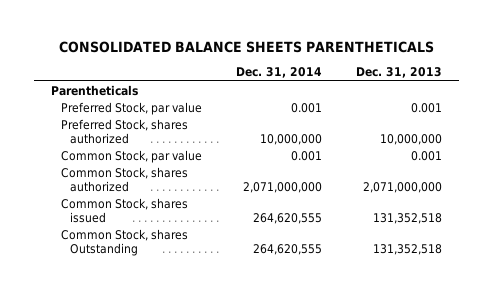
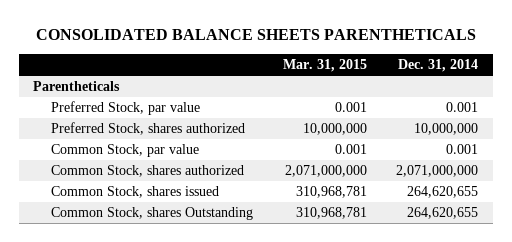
[356,67,443,79] Dec. 31, 2013 -> none
none -> [282,59,367,73] Mar. 31, 2015
[252,212,322,224] 264,620,555 -> [407,186,479,199] 264,620,655
[252,243,322,255] 264,620,555 -> [407,207,479,220] 264,620,655

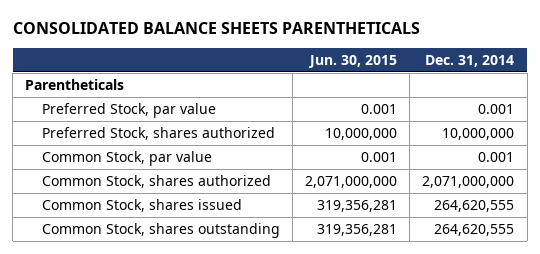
[282,59,367,73] Mar. 31, 2015 -> none
none -> [308,55,398,69] Jun. 30, 2015
[407,186,479,199] 264,620,655 -> [434,199,515,212] 264,620,555
[51,207,254,221] Common Stock, shares Outstanding -> [42,222,281,238] Common Stock, shares outstanding
[407,207,479,220] 264,620,655 -> [434,223,515,236] 264,620,555

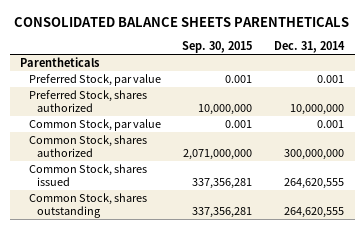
[308,55,398,69] Jun. 30, 2015 -> none
none -> [182,41,253,54] Sep. 30, 2015
[422,175,515,188] 2,071,000,000 -> [283,149,344,161] 300,000,000

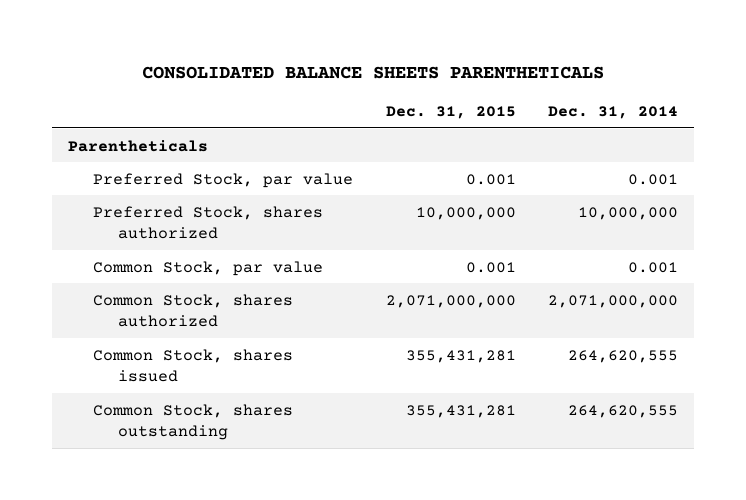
[182,41,253,54] Sep. 30, 2015 -> none
none -> [385,105,516,119] Dec. 31, 2015
[283,149,344,161] 300,000,000 -> [547,294,678,308] 2,071,000,000

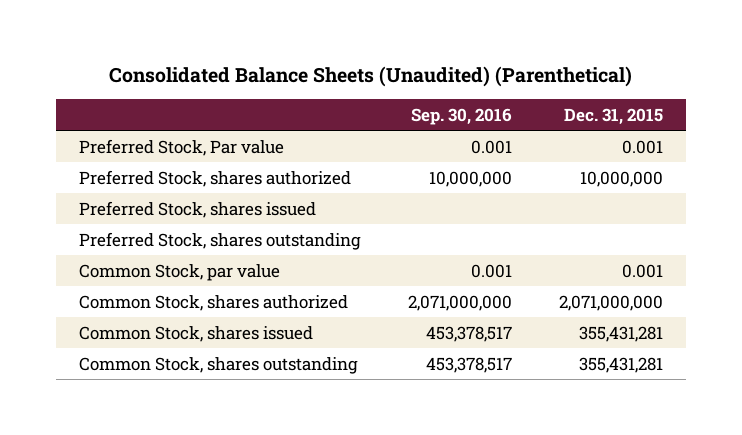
[142,65,605,79] CONSOLIDATED BALANCE SHEETS PARENTHETICALS -> [108,66,632,88] Consolidated Balance Sheets (Unaudited) (Parenthetical)
[547,105,678,119] Dec. 31, 2014 -> none
none -> [410,108,512,126] Sep. 30, 2016
[68,139,209,152] Parentheticals -> none
[93,172,354,188] Preferred Stock, par value -> [79,138,285,156] Preferred Stock, Par value
none -> [79,200,317,218] Preferred Stock, shares issued
none -> [79,231,362,250] Preferred Stock, shares outstanding

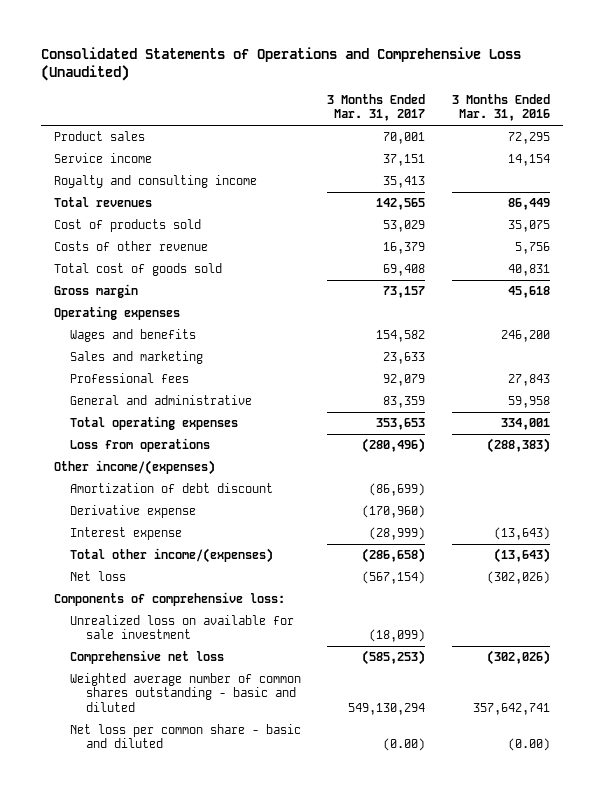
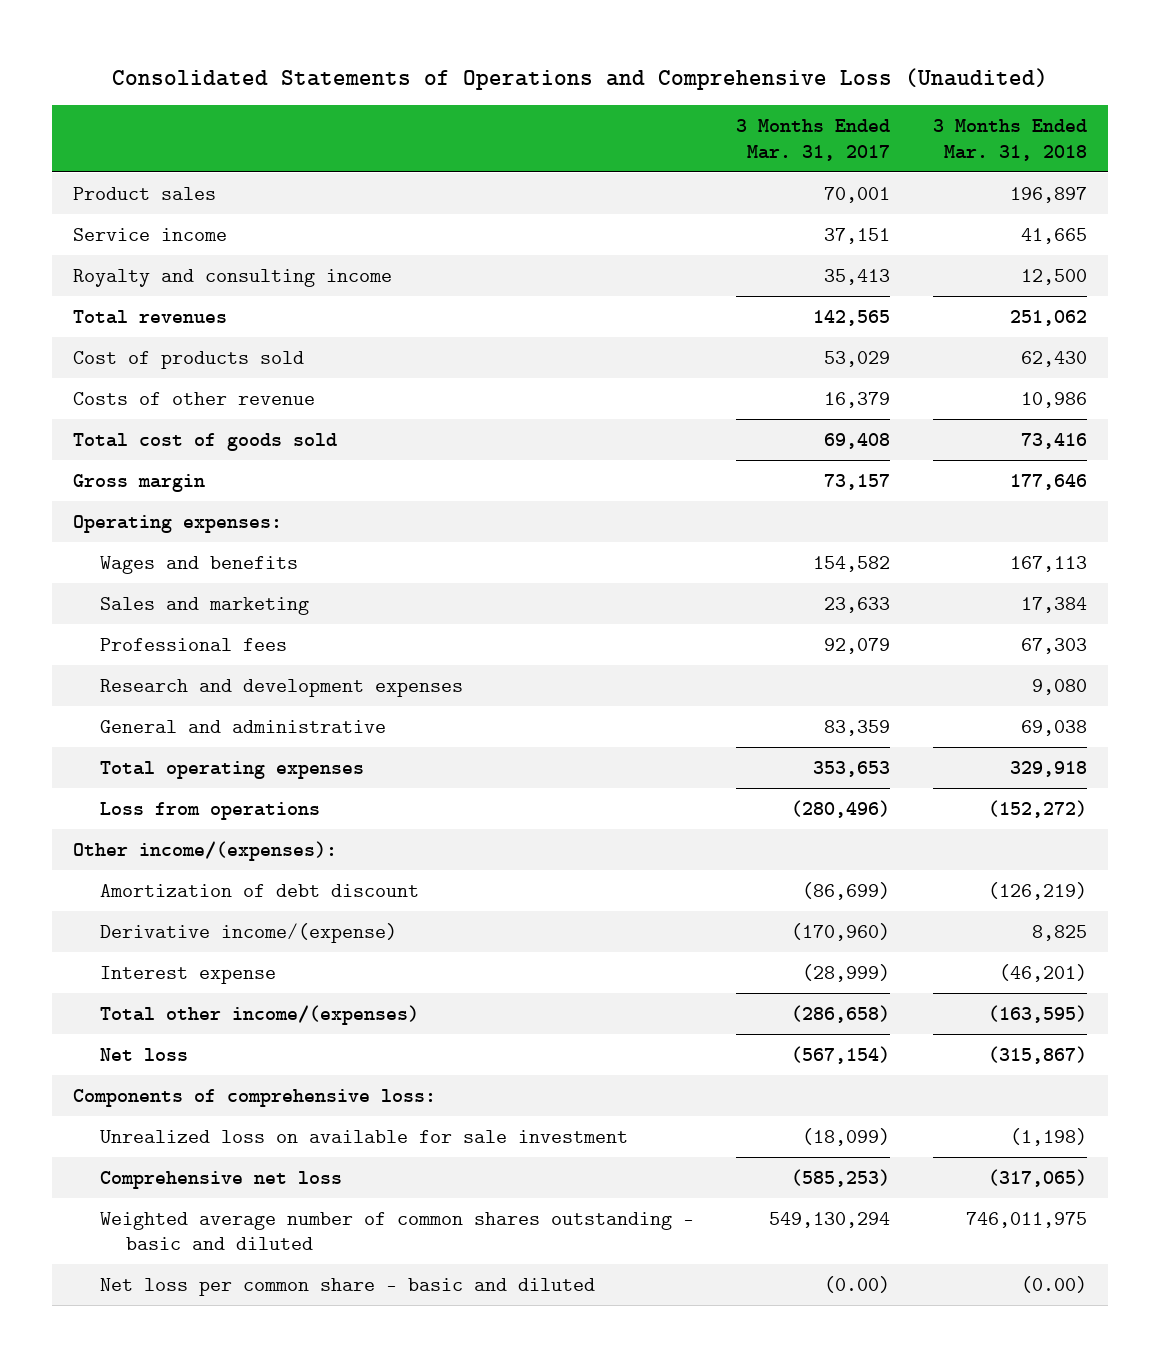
[451,93,550,122] 3 Months Ended Mar. 31, 2016 -> none
none -> [932,119,1087,161] 3 Months Ended Mar. 31, 2018
[53,306,180,321] Operating expenses -> [73,514,283,533] Operating expenses:
none -> [99,678,463,697] Research and development expenses
[53,460,215,476] Other income/(expenses) -> [73,840,338,861] Other income/(expenses):
[69,505,196,519] Derivative expense -> [99,922,397,943] Derivative income/(expense)

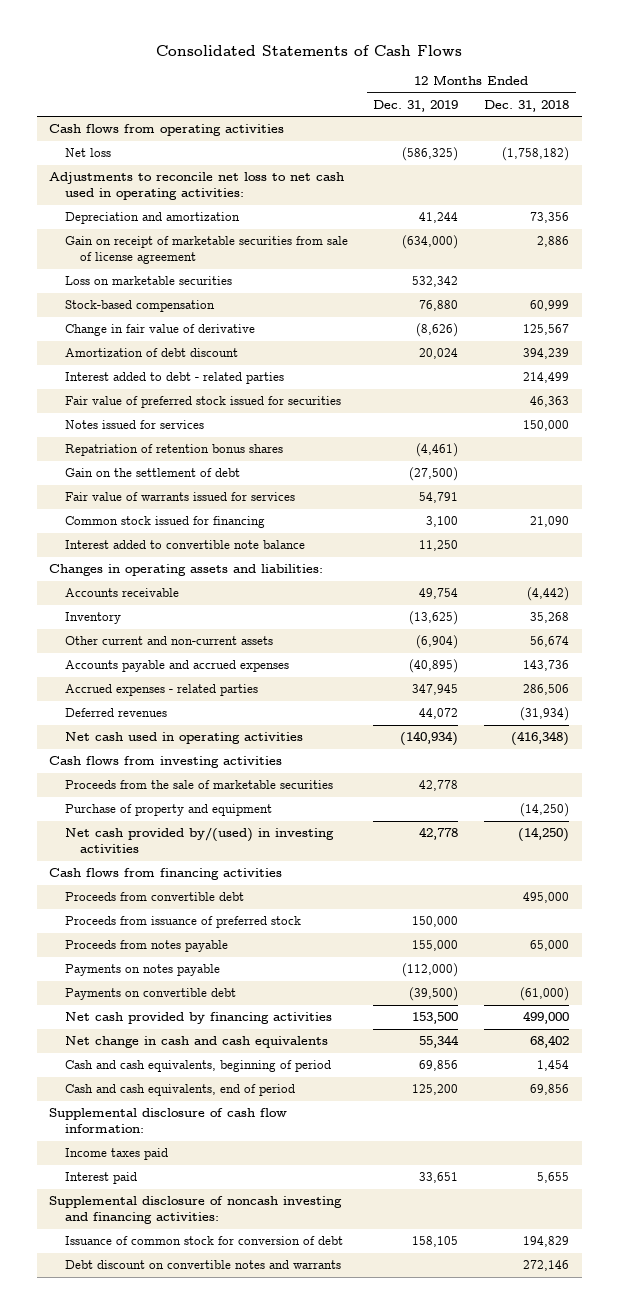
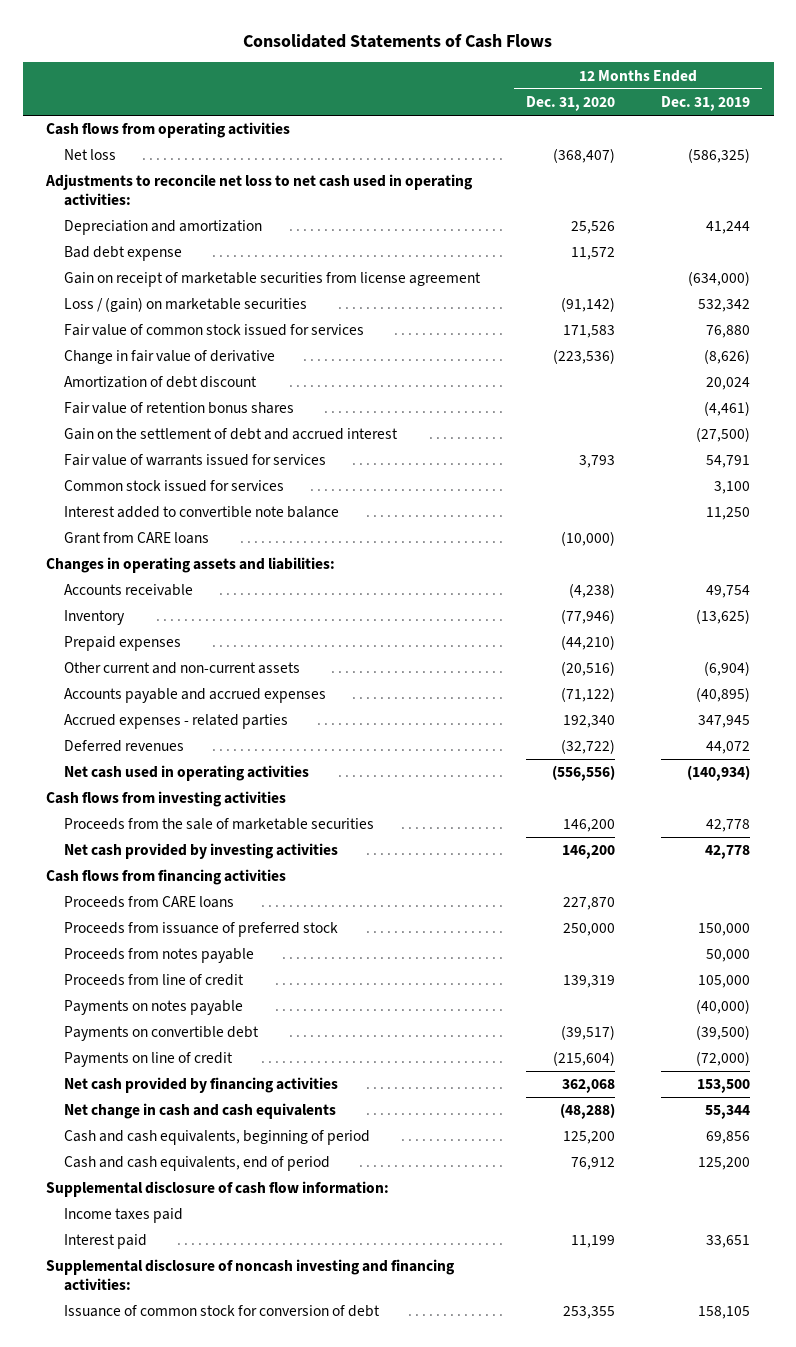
[484,99,570,112] Dec. 31, 2018 -> none
none -> [526,96,616,112] Dec. 31, 2020
none -> [63,246,182,262] Bad debt expense
[64,236,348,265] Gain on receipt of marketable securities from sale of license agreement -> [63,272,481,288] Gain on receipt of marketable securities from license agreement
[64,276,232,286] Loss on marketable securities -> [63,297,307,313] Loss / (gain) on marketable securities
[64,300,215,313] Stock-based compensation -> [63,324,364,337] Fair value of common stock issued for services
[64,372,284,385] Interest added to debt - related parties -> none
[64,396,341,409] Fair value of preferred stock issued for securities -> none
[64,420,204,430] Notes issued for services -> none
[64,444,283,457] Repatriation of retention bonus shares -> [63,402,294,415] Fair value of retention bonus shares
[64,468,240,478] Gain on the settlement of debt -> [63,428,398,441] Gain on the settlement of debt and accrued interest
[64,516,265,529] Common stock issued for financing -> [63,480,284,493] Common stock issued for services
none -> [63,532,209,545] Grant from CARE loans
none -> [63,636,181,652] Prepaid expenses
[64,804,272,817] Purchase of property and equipment -> none
[64,827,334,854] Net cash provided by/(used) in investing activities -> [63,843,338,860] Net cash provided by investing activities
[64,892,244,902] Proceeds from convertible debt -> none
none -> [63,896,234,909] Proceeds from CARE loans
[412,940,459,952] 155,000 -> [706,949,751,963] 50,000
none -> [63,974,244,987] Proceeds from line of credit
[402,963,459,978] (112,000) -> [696,999,751,1015] (40,000)
none -> [63,1052,233,1068] Payments on line of credit
[64,1260,341,1270] Debt discount on convertible notes and warrants -> none

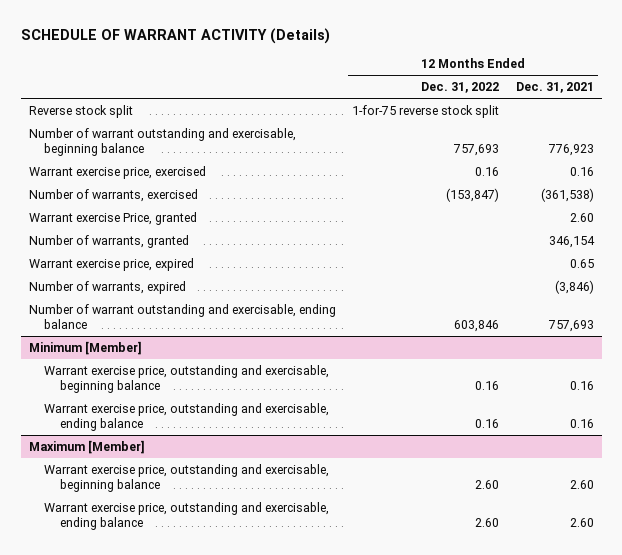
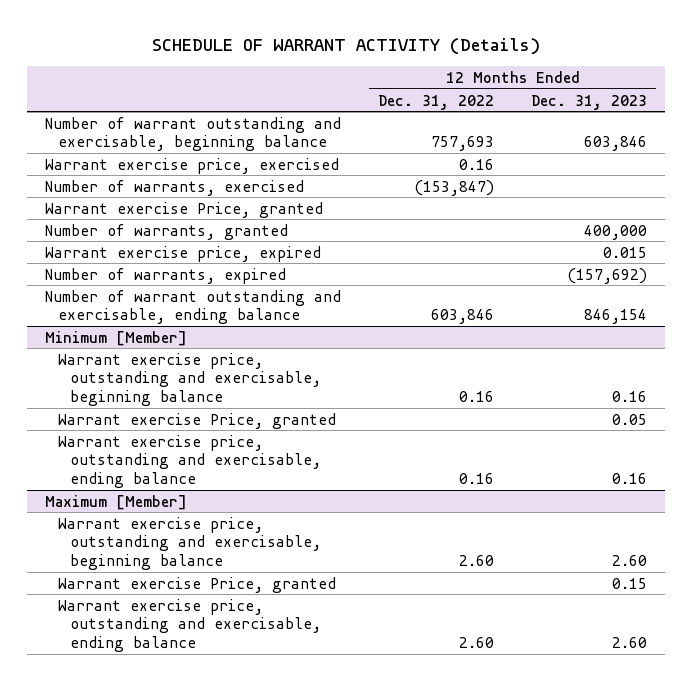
[515,82,594,94] Dec. 31, 2021 -> none
none -> [530,94,647,110] Dec. 31, 2023
[28,104,133,118] Reverse stock split -> none
none -> [57,412,336,429] Warrant exercise Price, granted
none -> [57,576,336,593] Warrant exercise Price, granted

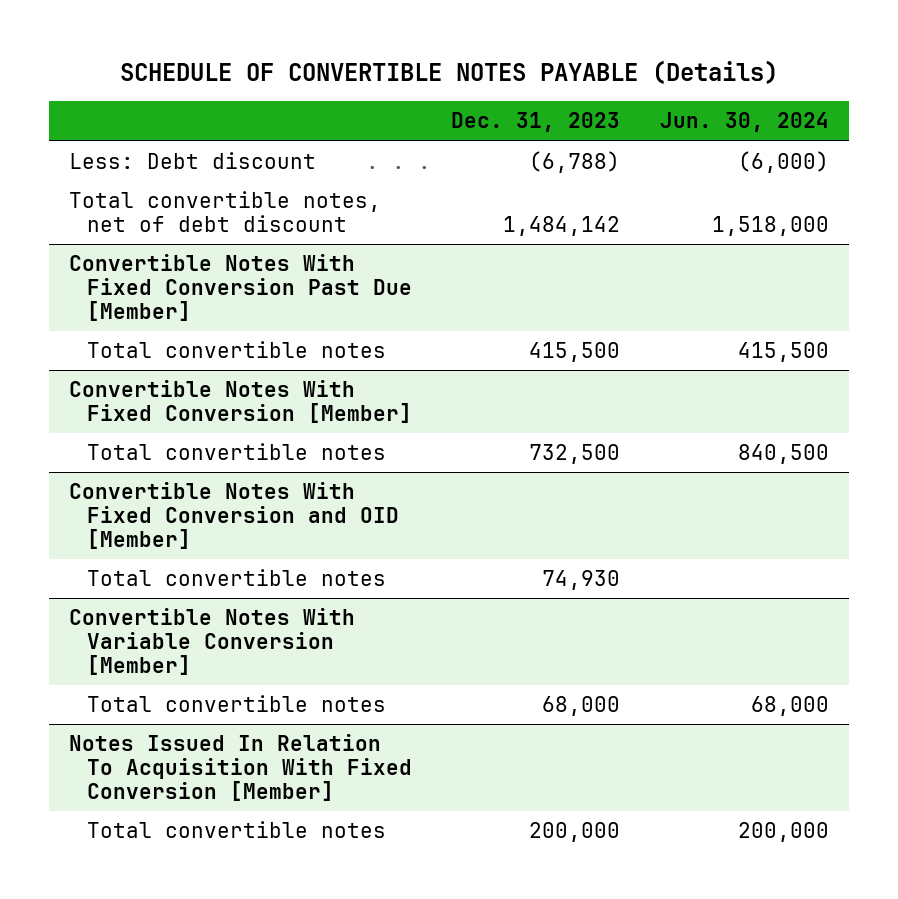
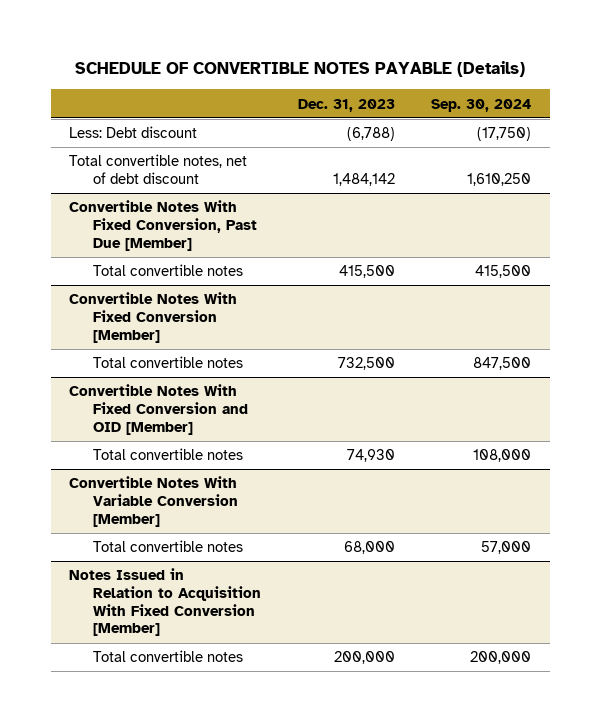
[659,112,829,133] Jun. 30, 2024 -> none
none -> [431,98,532,112] Sep. 30, 2024
[69,254,412,321] Convertible Notes With Fixed Conversion Past Due [Member] -> [69,200,257,251] Convertible Notes With Fixed Conversion, Past Due [Member]
[69,734,412,801] Notes Issued In Relation To Acquisition With Fixed Conversion [Member] -> [69,568,261,637] Notes Issued in Relation to Acquisition With Fixed Conversion [Member]

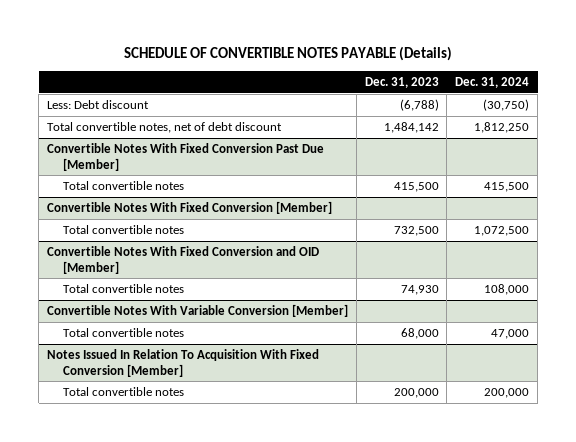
[431,98,532,112] Sep. 30, 2024 -> none
none -> [455,77,530,89] Dec. 31, 2024
[69,200,257,251] Convertible Notes With Fixed Conversion, Past Due [Member] -> [47,143,325,171] Convertible Notes With Fixed Conversion Past Due [Member]
[69,568,261,637] Notes Issued in Relation to Acquisition With Fixed Conversion [Member] -> [47,349,320,377] Notes Issued In Relation To Acquisition With Fixed Conversion [Member]

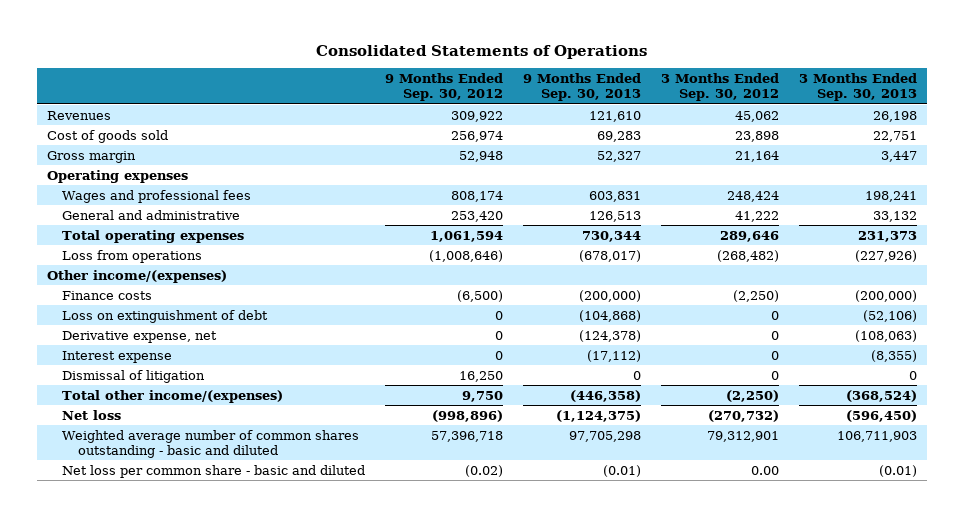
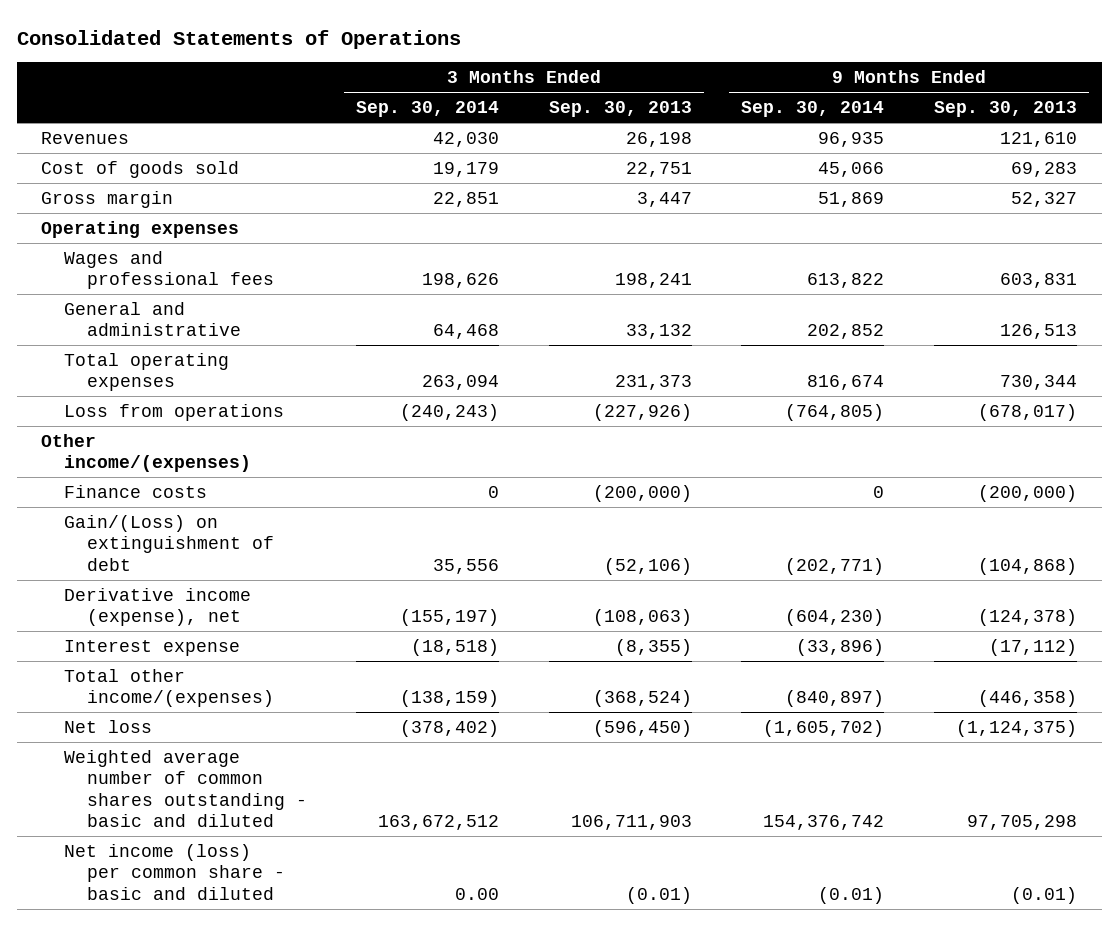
[385,72,504,102] 9 Months Ended Sep. 30, 2012 -> none
[661,72,780,102] 3 Months Ended Sep. 30, 2012 -> none
none -> [356,101,500,118] Sep. 30, 2014
none -> [741,101,885,118] Sep. 30, 2014
[62,309,269,323] Loss on extinguishment of debt -> [64,514,274,571] Gain/(Loss) on extinguishment of debt
[62,330,218,343] Derivative expense, net -> [64,587,252,627] Derivative income (expense), net
[62,369,206,383] Dismissal of litigation -> none
[62,464,366,478] Net loss per common share - basic and diluted -> [64,843,285,900] Net income (loss) per common share - basic and diluted

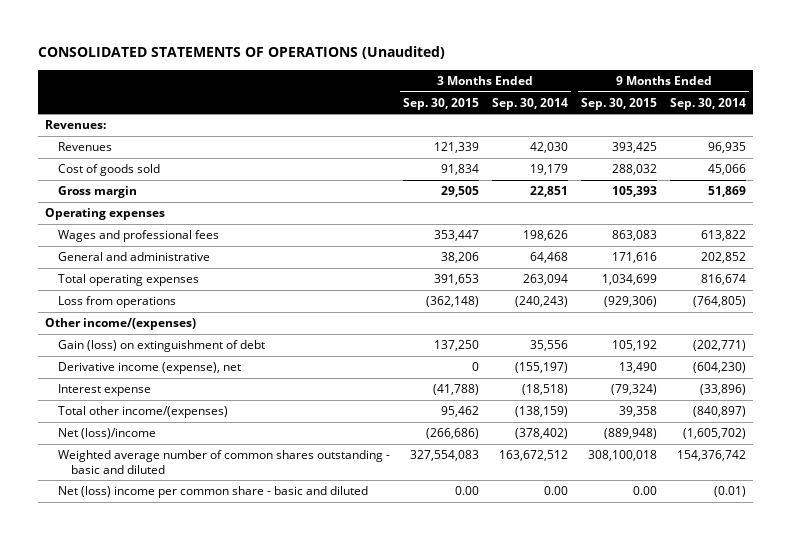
[16,29,461,49] Consolidated Statements of Operations -> [38,46,446,60] CONSOLIDATED STATEMENTS OF OPERATIONS (Unaudited)
[548,101,692,118] Sep. 30, 2013 -> none
[933,101,1077,118] Sep. 30, 2013 -> none
none -> [402,97,479,110] Sep. 30, 2015
none -> [580,97,657,110] Sep. 30, 2015
none -> [44,120,106,130] Revenues:
[64,484,208,498] Finance costs -> none
[64,514,274,571] Gain/(Loss) on extinguishment of debt -> [57,340,265,353] Gain (loss) on extinguishment of debt
[64,719,153,733] Net loss -> [57,428,156,440] Net (loss)/income
[64,843,285,900] Net income (loss) per common share - basic and diluted -> [57,486,368,499] Net (loss) income per common share - basic and diluted

